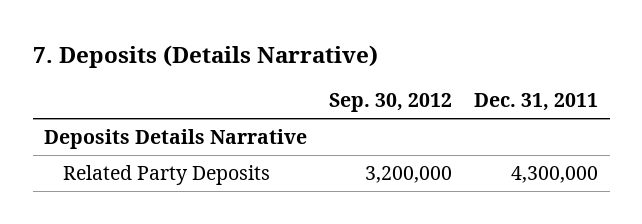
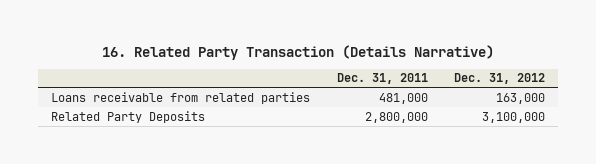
[32,44,378,68] 7. Deposits (Details Narrative) -> [102,44,495,60] 16. Related Party Transaction (Details Narrative)
[329,93,453,113] Sep. 30, 2012 -> none
none -> [453,73,545,85] Dec. 31, 2012
[43,129,307,150] Deposits Details Narrative -> none
none -> [51,91,311,104] Loans receivable from related parties
[511,166,599,184] 4,300,000 -> [364,111,428,123] 2,800,000

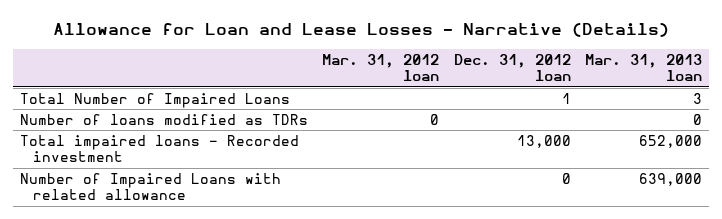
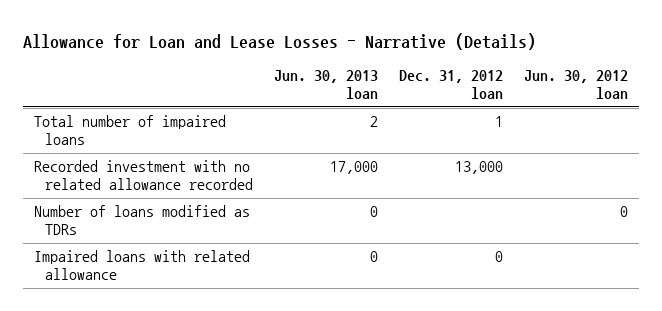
[322,53,440,82] Mar. 31, 2012 loan -> none
[584,53,702,82] Mar. 31, 2013 loan -> none
none -> [274,70,379,99] Jun. 30, 2013 loan
none -> [524,70,629,99] Jun. 30, 2012 loan
[20,92,291,108] Total Number of Impaired Loans -> [33,115,226,145] Total number of impaired loans
none -> [33,160,253,190] Recorded investment with no related allowance recorded
[20,134,300,163] Total impaired loans - Recorded investment -> none
[20,172,282,201] Number of Impaired Loans with related allowance -> [33,250,250,280] Impaired loans with related allowance

